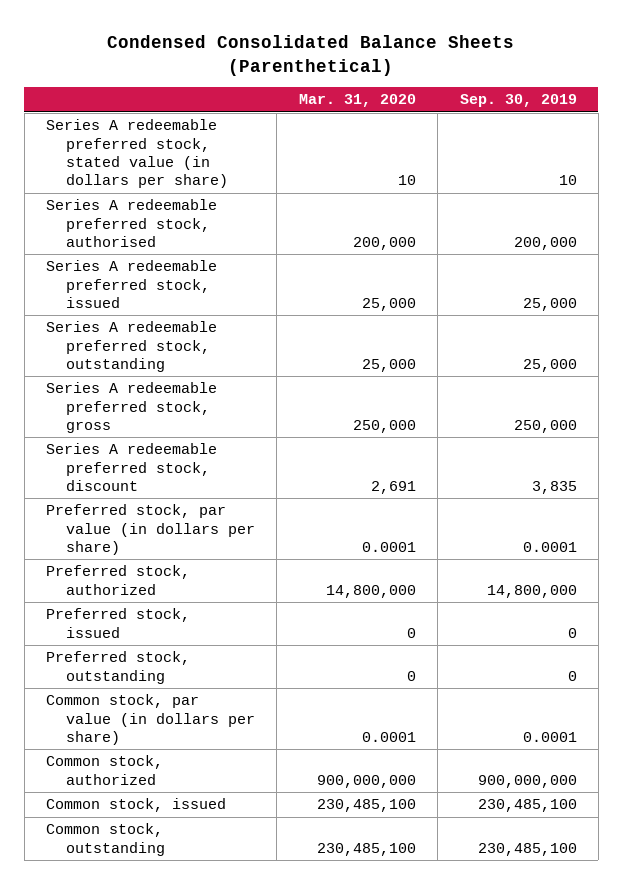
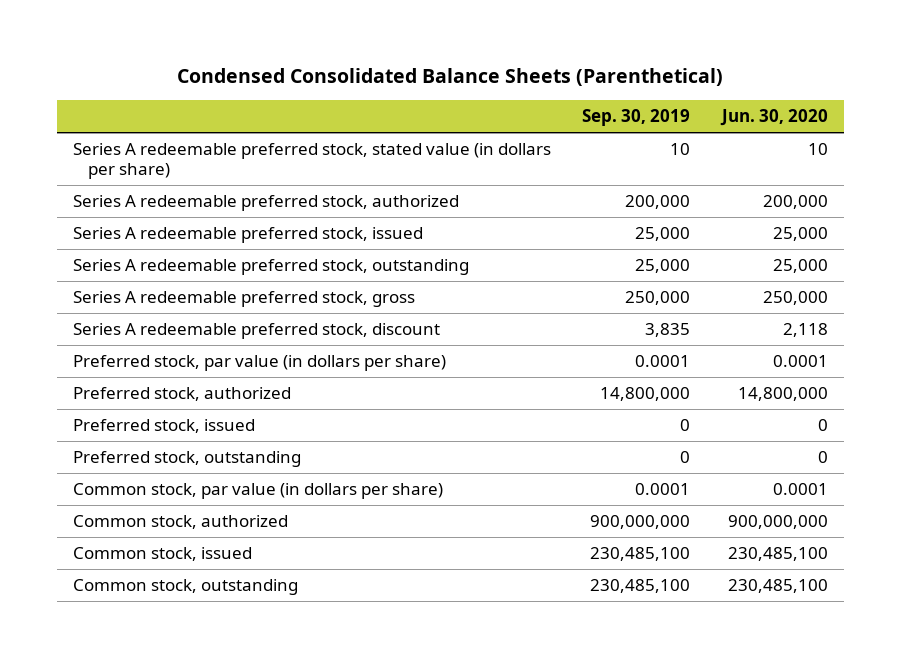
[298,94,416,108] Mar. 31, 2020 -> none
none -> [720,109,829,127] Jun. 30, 2020
[46,199,218,248] Series A redeemable preferred stock, authorised -> [72,195,459,212] Series A redeemable preferred stock, authorized

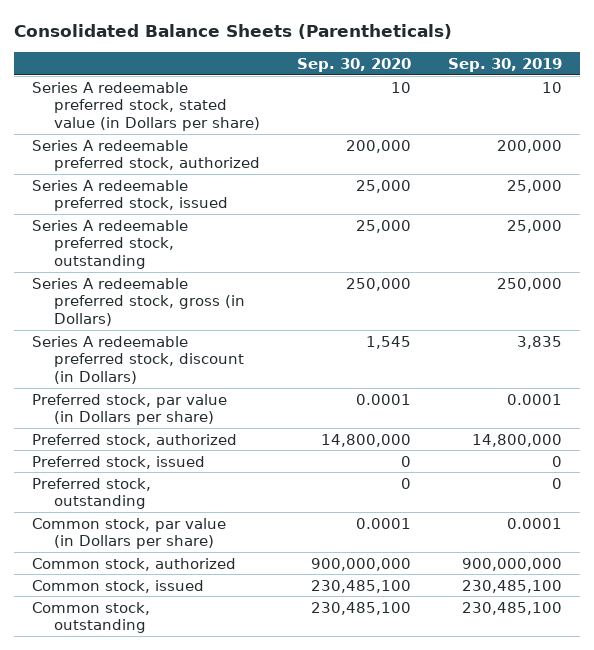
[177,68,724,87] Condensed Consolidated Balance Sheets (Parenthetical) -> [14,24,453,40] Consolidated Balance Sheets (Parentheticals)
[720,109,829,127] Jun. 30, 2020 -> none
none -> [297,57,412,72] Sep. 30, 2020
[72,143,551,180] Series A redeemable preferred stock, stated value (in dollars per share) -> [32,81,261,131] Series A redeemable preferred stock, stated value (in Dollars per share)
[72,291,415,308] Series A redeemable preferred stock, gross -> [32,277,246,326] Series A redeemable preferred stock, gross (in Dollars)
[72,323,440,340] Series A redeemable preferred stock, discount -> [32,335,245,384] Series A redeemable preferred stock, discount (in Dollars)
[72,355,446,372] Preferred stock, par value (in dollars per share) -> [32,393,228,426] Preferred stock, par value (in Dollars per share)
[72,483,443,500] Common stock, par value (in dollars per share) -> [32,517,227,550] Common stock, par value (in Dollars per share)

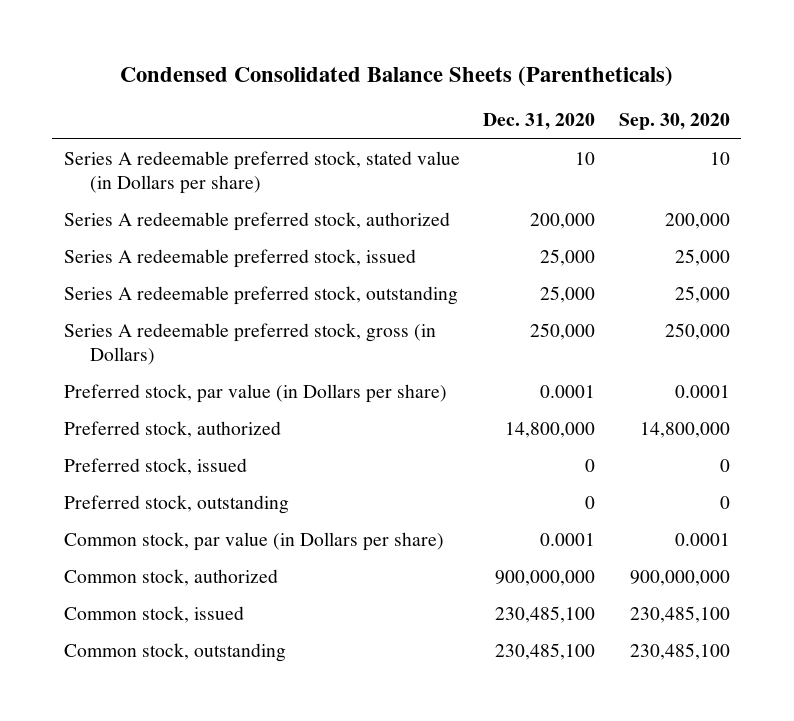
[14,24,453,40] Consolidated Balance Sheets (Parentheticals) -> [119,66,673,87] Condensed Consolidated Balance Sheets (Parentheticals)
[447,57,562,72] Sep. 30, 2019 -> none
none -> [483,113,596,131] Dec. 31, 2020
[32,335,245,384] Series A redeemable preferred stock, discount (in Dollars) -> none

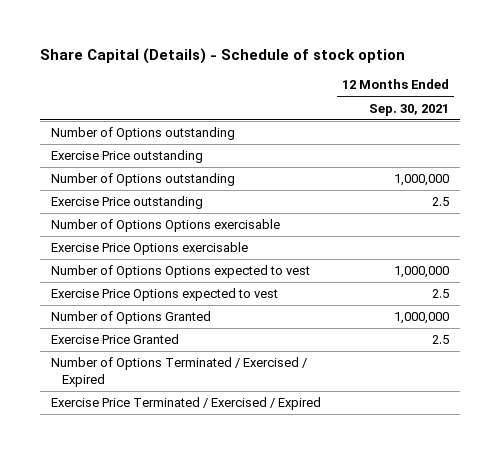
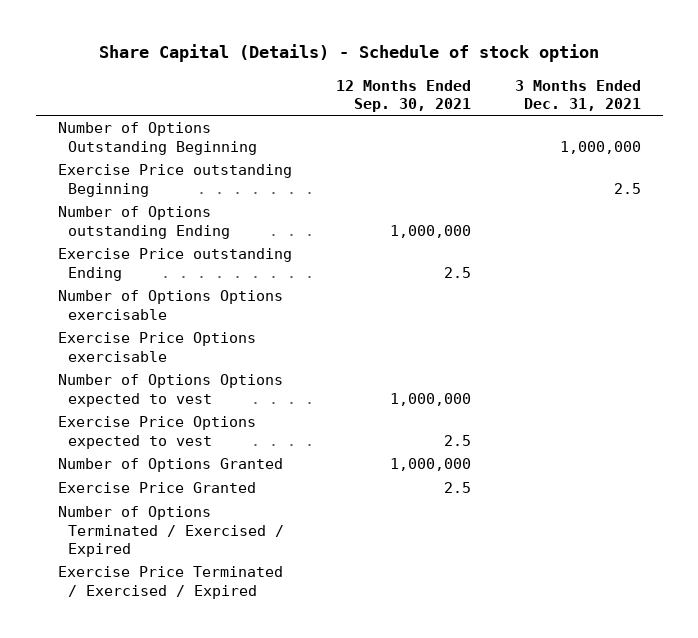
none -> [514,79,641,111] 3 Months Ended Dec. 31, 2021
[50,127,235,141] Number of Options outstanding -> [57,122,258,155] Number of Options Outstanding Beginning
[50,150,203,164] Exercise Price outstanding -> [57,164,292,197] Exercise Price outstanding Beginning
[50,173,235,187] Number of Options outstanding -> [57,206,231,239] Number of Options outstanding Ending
[50,196,203,210] Exercise Price outstanding -> [57,248,292,281] Exercise Price outstanding Ending

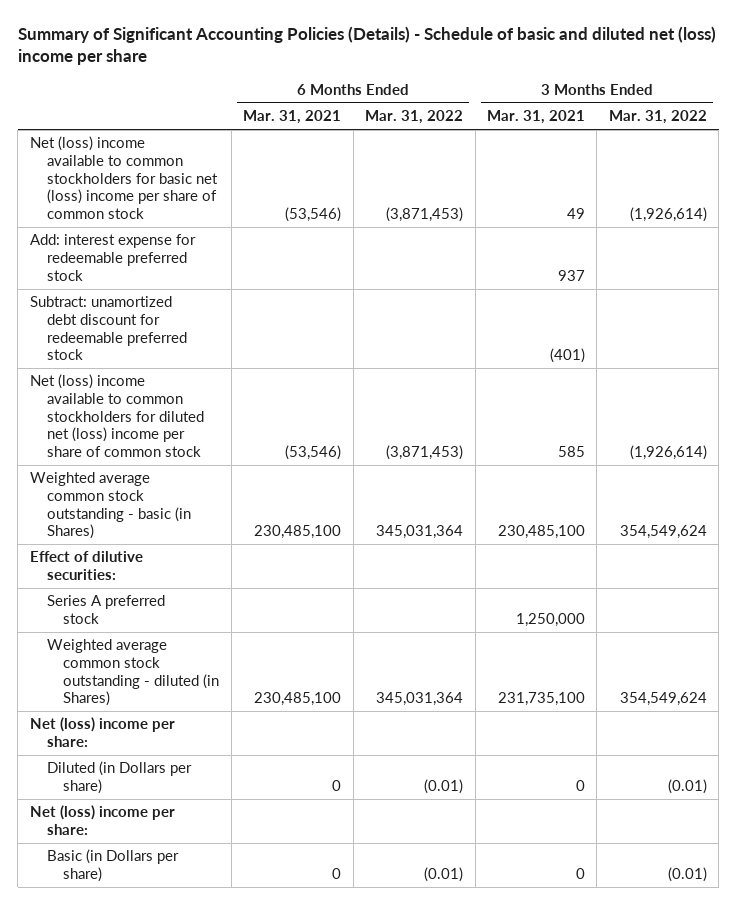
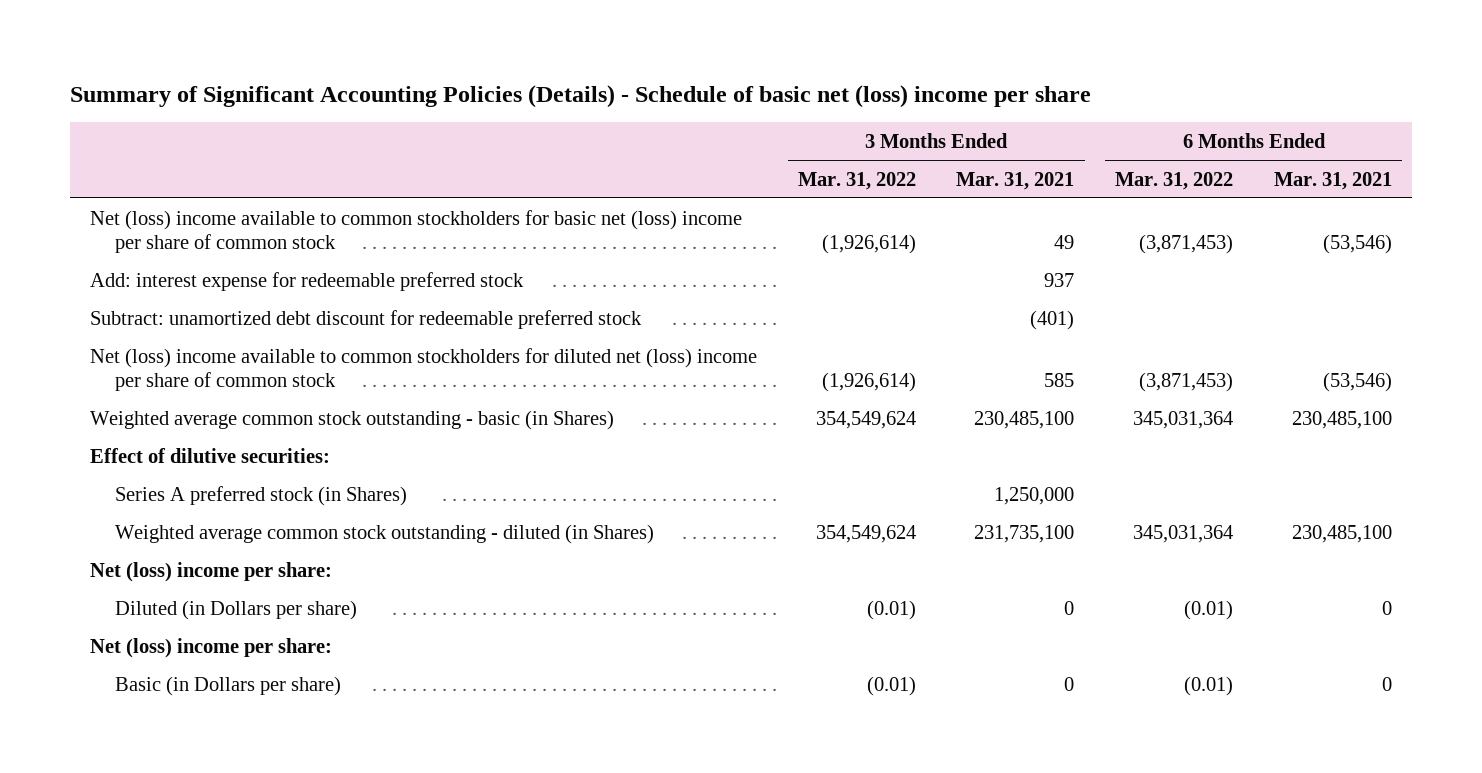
[17,26,716,66] Summary of Significant Accounting Policies (Details) - Schedule of basic and diluted net (loss) income per share -> [69,84,1091,108] Summary of Significant Accounting Policies (Details) - Schedule of basic net (loss) income per share
[46,595,165,625] Series A preferred stock -> [115,485,408,506] Series A preferred stock (in Shares)

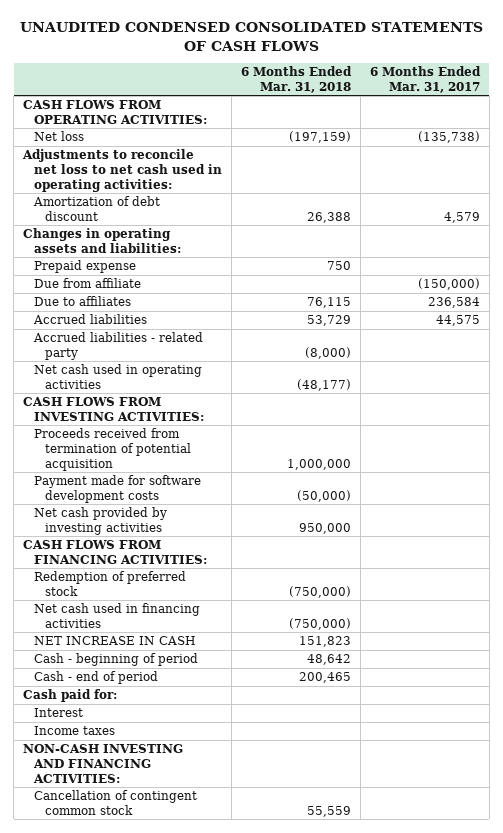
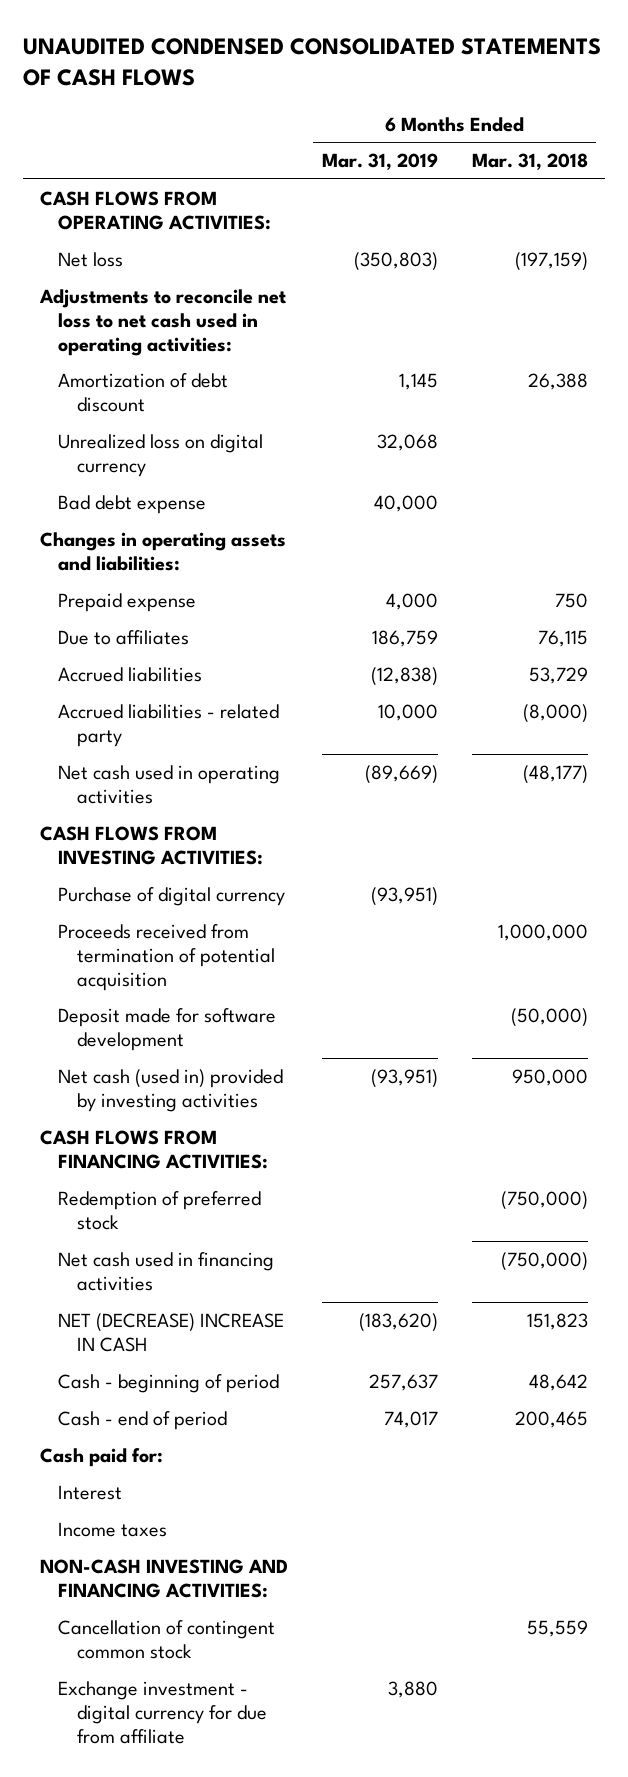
[369,66,481,93] 6 Months Ended Mar. 31, 2017 -> none
none -> [321,153,438,171] Mar. 31, 2019
none -> [58,434,264,477] Unrealized loss on digital currency
none -> [58,495,207,515] Bad debt expense
[34,278,142,289] Due from affiliate -> none
none -> [58,887,286,907] Purchase of digital currency
[34,475,202,503] Payment made for software development costs -> [58,1008,277,1051] Deposit made for software development
[34,507,168,535] Net cash provided by investing activities -> [58,1069,284,1112] Net cash (used in) provided by investing activities
[34,636,196,646] NET INCREASE IN CASH -> [58,1313,285,1352] NET (DECREASE) INCREASE IN CASH
none -> [58,1681,267,1744] Exchange investment - digital currency for due from affiliate

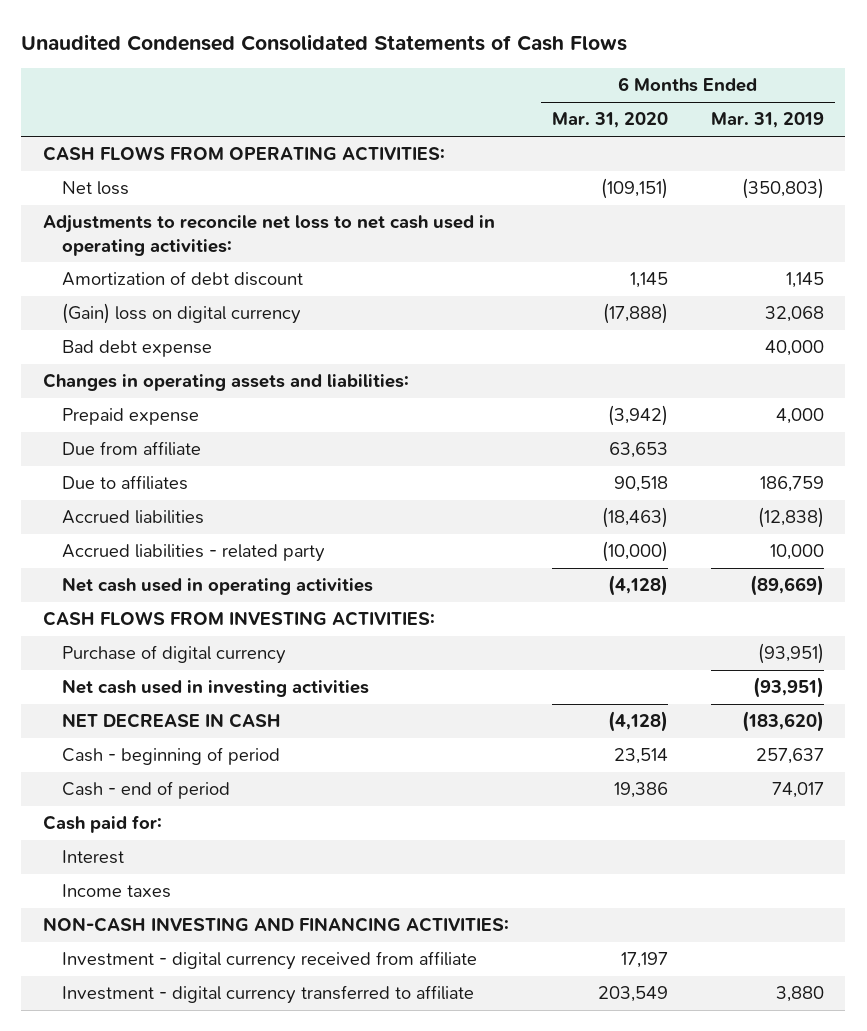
[22,37,601,87] UNAUDITED CONDENSED CONSOLIDATED STATEMENTS OF CASH FLOWS -> [21,33,628,51] Unaudited Condensed Consolidated Statements of Cash Flows
[471,153,588,171] Mar. 31, 2018 -> none
none -> [551,112,668,129] Mar. 31, 2020
[58,434,264,477] Unrealized loss on digital currency -> [62,303,302,325] (Gain) loss on digital currency
none -> [62,441,202,457] Due from affiliate
[58,924,275,991] Proceeds received from termination of potential acquisition -> none
[58,1008,277,1051] Deposit made for software development -> none
[39,1130,269,1169] CASH FLOWS FROM FINANCING ACTIVITIES: -> none
[58,1191,262,1230] Redemption of preferred stock -> none
[58,1252,275,1291] Net cash used in financing activities -> none
[58,1069,284,1112] Net cash (used in) provided by investing activities -> [62,679,370,698] Net cash used in investing activities
[58,1313,285,1352] NET (DECREASE) INCREASE IN CASH -> [62,713,282,729] NET DECREASE IN CASH
[58,1620,276,1659] Cancellation of contingent common stock -> none
none -> [62,951,478,971] Investment - digital currency received from affiliate
[58,1681,267,1744] Exchange investment - digital currency for due from affiliate -> [62,985,475,1005] Investment - digital currency transferred to affiliate

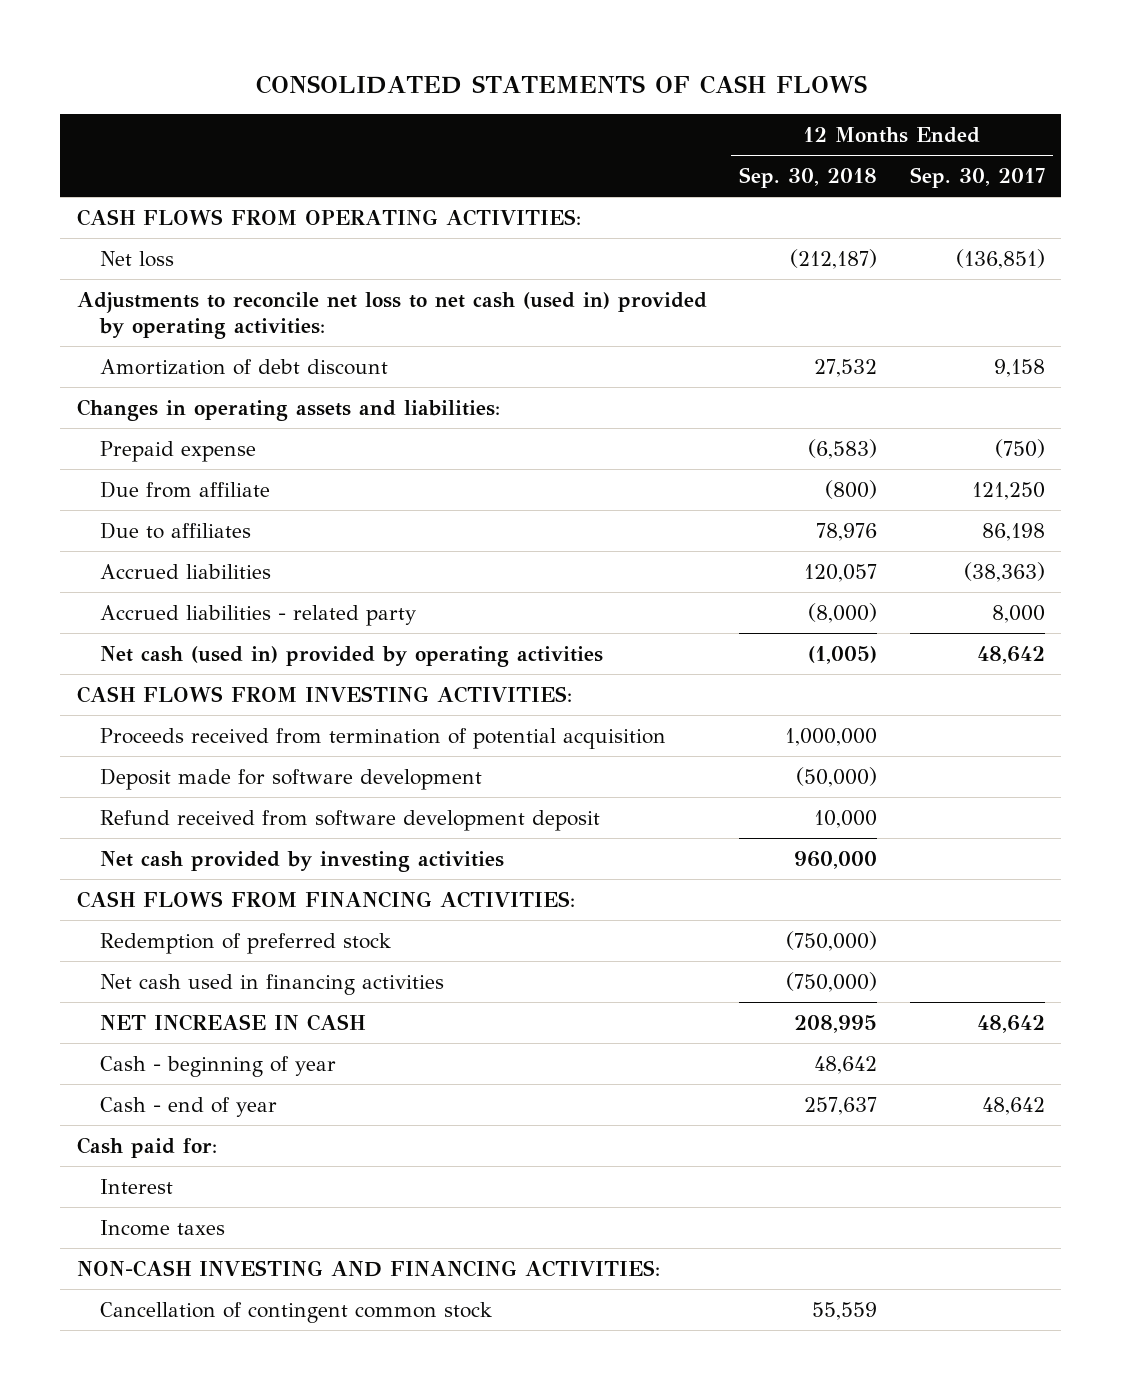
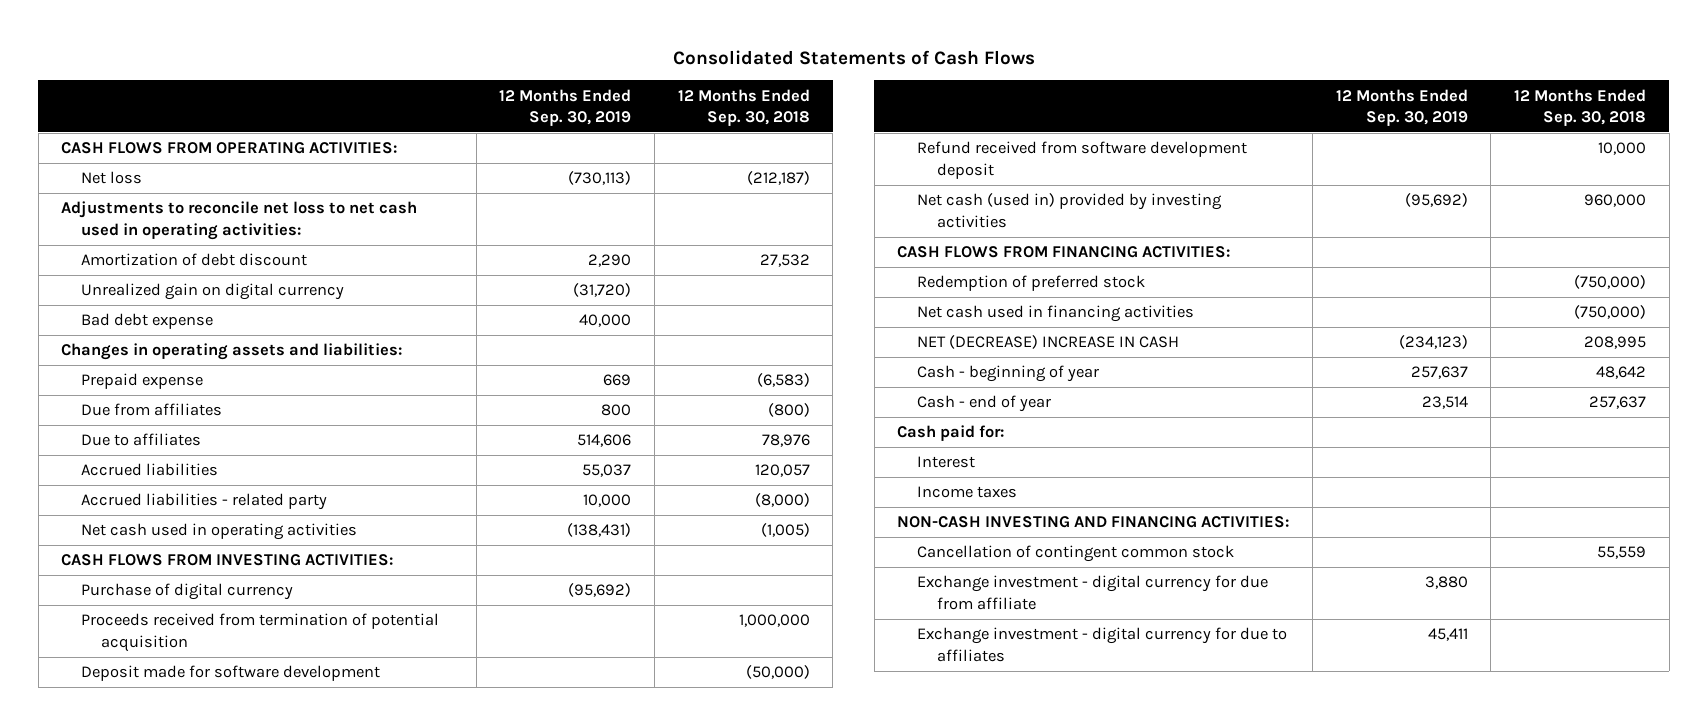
[255,74,867,94] CONSOLIDATED STATEMENTS OF CASH FLOWS -> [672,49,1035,65] Consolidated Statements of Cash Flows
[909,166,1045,188] Sep. 30, 2017 -> none
none -> [499,88,632,127] 12 Months Ended Sep. 30, 2019
[76,291,707,339] Adjustments to reconcile net loss to net cash (used in) provided by operating activities: -> [61,201,418,240] Adjustments to reconcile net loss to net cash used in operating activities:
none -> [81,283,345,301] Unrealized gain on digital currency
none -> [81,313,214,330] Bad debt expense
[100,480,271,498] Due from affiliate -> [81,403,223,417] Due from affiliates
[100,645,604,667] Net cash (used in) provided by operating activities -> [81,523,358,541] Net cash used in operating activities
none -> [81,583,294,601] Purchase of digital currency
[100,850,505,872] Net cash provided by investing activities -> [917,193,1223,228] Net cash (used in) provided by investing activities
[100,1013,367,1031] NET INCREASE IN CASH -> [917,335,1180,350] NET (DECREASE) INCREASE IN CASH
none -> [917,575,1269,610] Exchange investment - digital currency for due from affiliate
none -> [917,627,1288,662] Exchange investment - digital currency for due to affiliates

